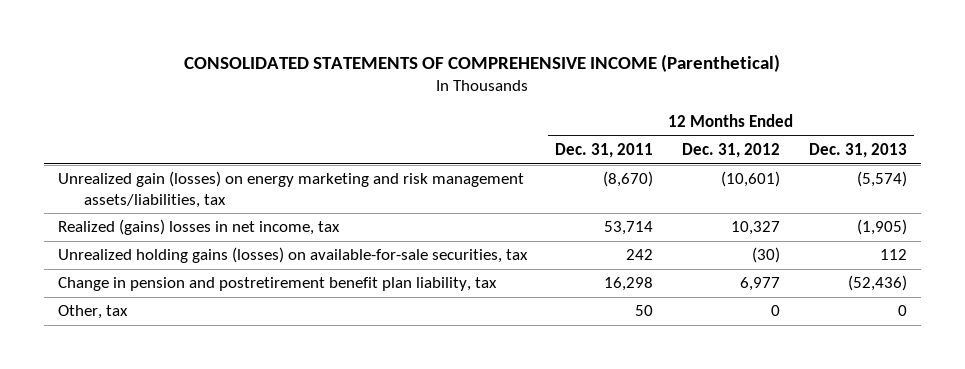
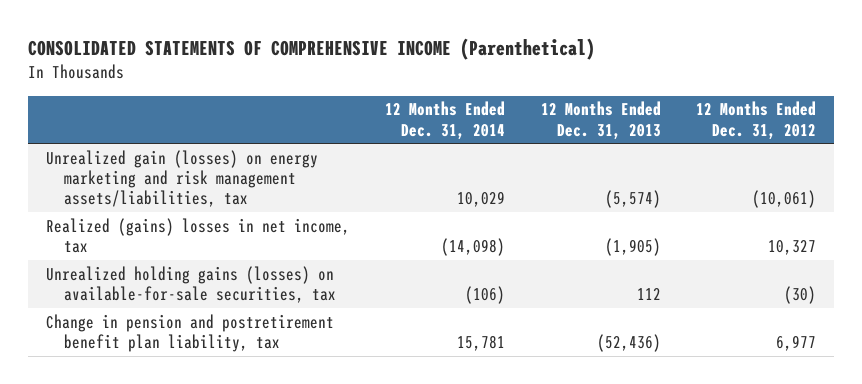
[555,143,654,159] Dec. 31, 2011 -> none
none -> [385,101,506,140] 12 Months Ended Dec. 31, 2014
[721,171,781,188] (10,601) -> [752,190,817,209] (10,061)
[57,305,128,320] Other, tax -> none

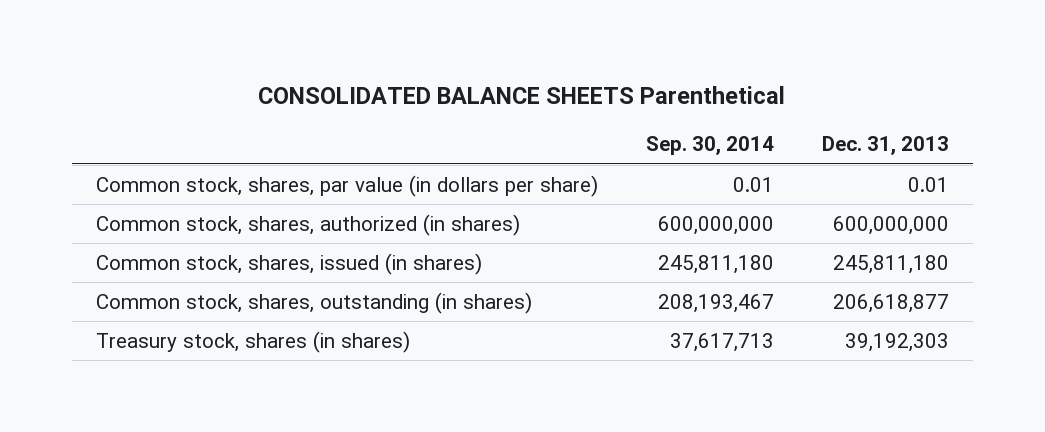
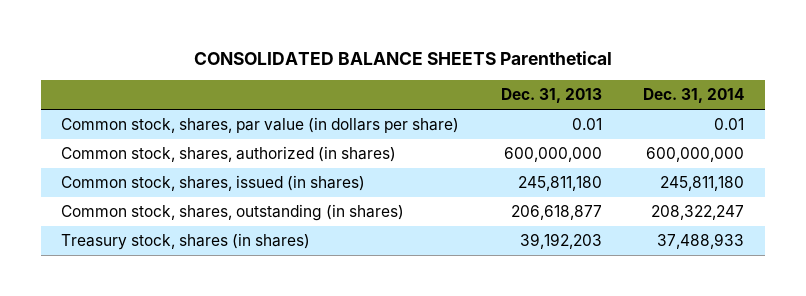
[645,136,774,156] Sep. 30, 2014 -> none
none -> [643,88,745,104] Dec. 31, 2014
[844,332,949,352] 39,192,303 -> [519,233,602,250] 39,192,203

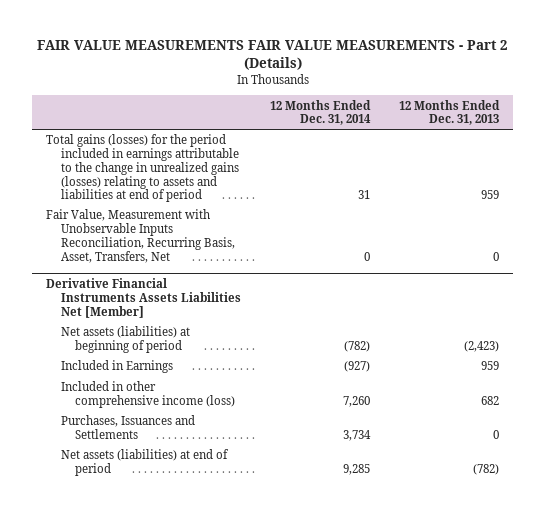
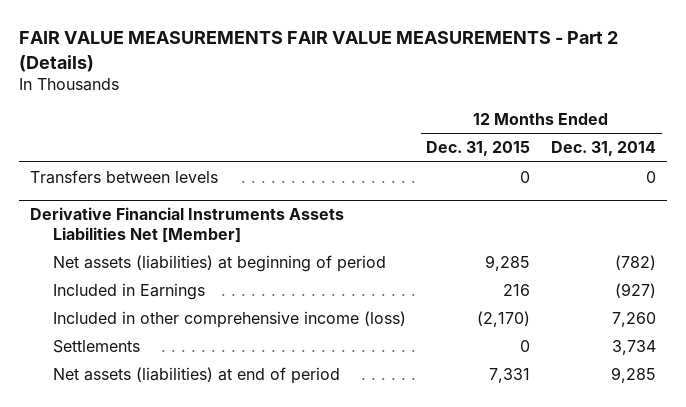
[398,99,500,126] 12 Months Ended Dec. 31, 2013 -> none
none -> [426,141,531,157] Dec. 31, 2015
[46,134,239,203] Total gains (losses) for the period included in earnings attributable to the change in unrealized gains (losses) relating to assets and liabilities at end of period -> none
[46,209,235,263] Fair Value, Measurement with Unobservable Inputs Reconciliation, Recurring Basis, Asset, Transfers, Net -> [29,169,218,184] Transfers between levels
[60,415,195,440] Purchases, Issuances and Settlements -> [52,339,140,353] Settlements

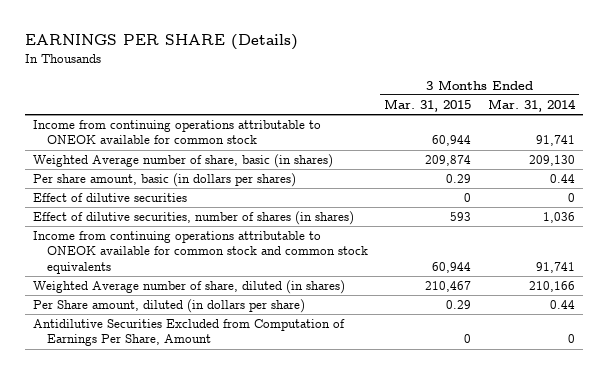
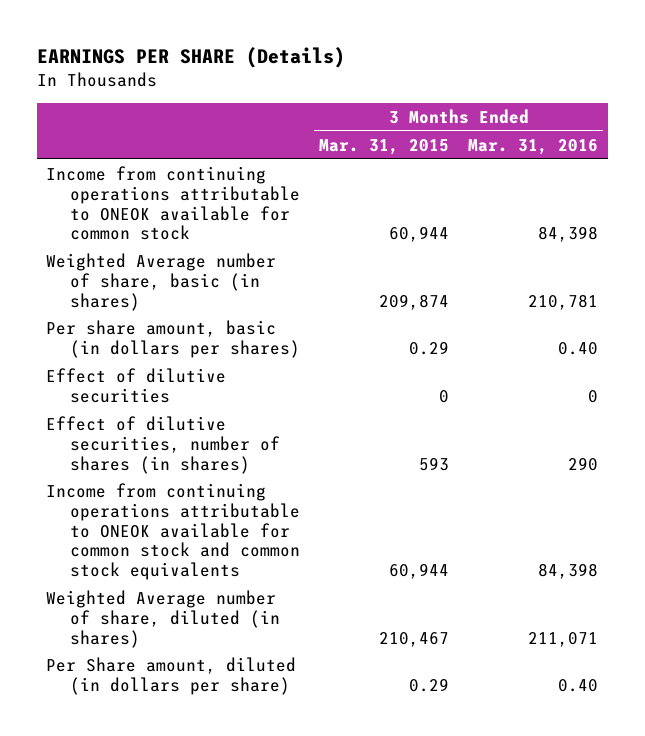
[487,98,576,112] Mar. 31, 2014 -> none
none -> [468,138,599,155] Mar. 31, 2016
[33,319,346,347] Antidilutive Securities Excluded from Computation of Earnings Per Share, Amount -> none

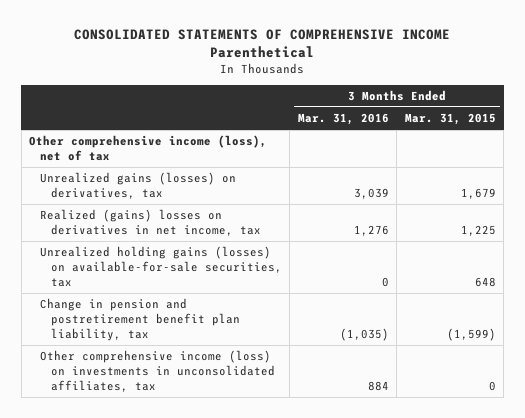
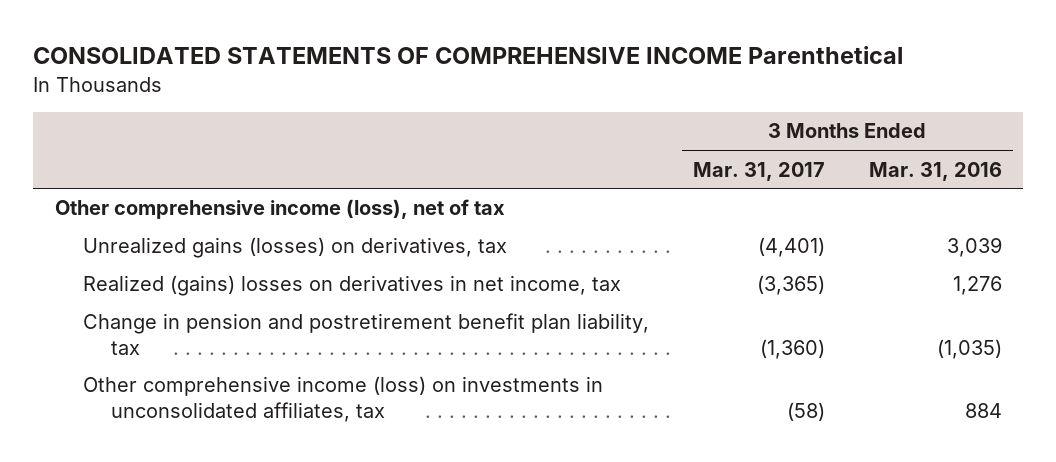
[404,113,496,126] Mar. 31, 2015 -> none
none -> [692,161,825,181] Mar. 31, 2017
[39,246,282,287] Unrealized holding gains (losses) on available-for-sale securities, tax -> none

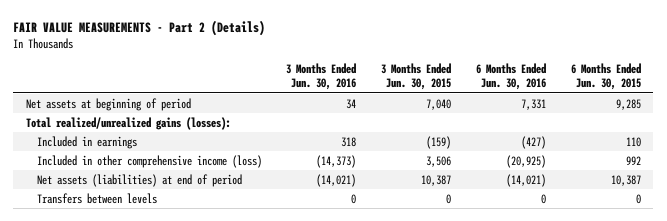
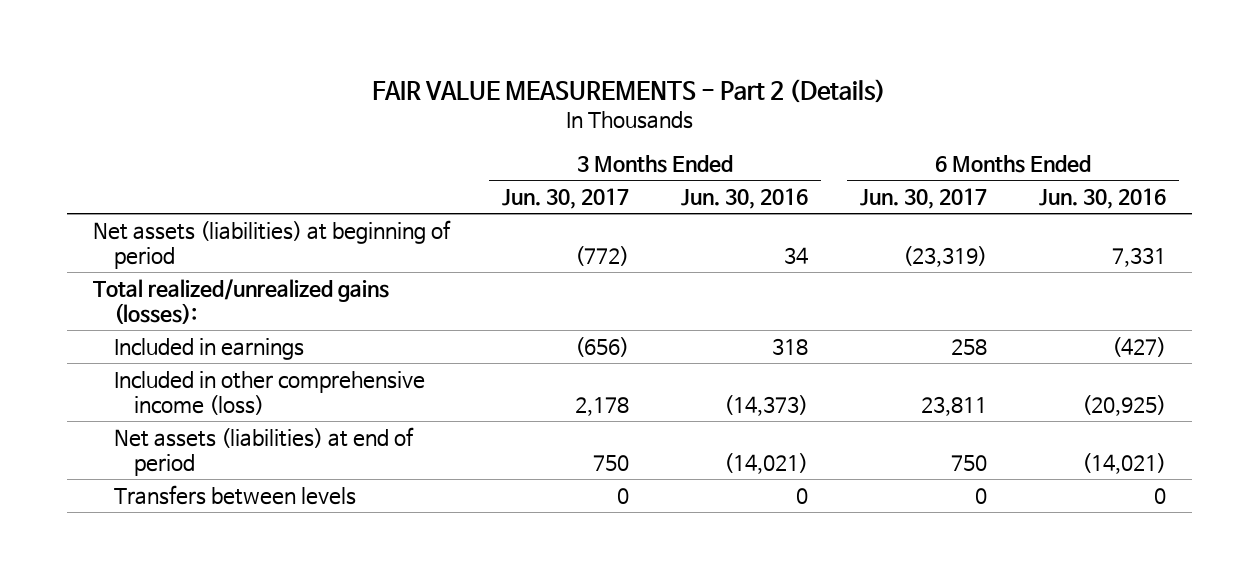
[381,63,452,91] 3 Months Ended Jun. 30, 2015 -> none
[570,63,641,91] 6 Months Ended Jun. 30, 2015 -> none
none -> [501,188,629,210] Jun. 30, 2017
none -> [859,188,987,210] Jun. 30, 2017
[25,97,191,111] Net assets at beginning of period -> [92,219,451,270] Net assets (liabilities) at beginning of period

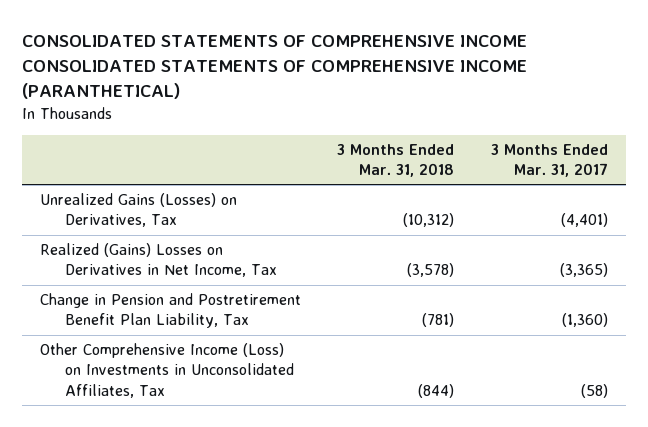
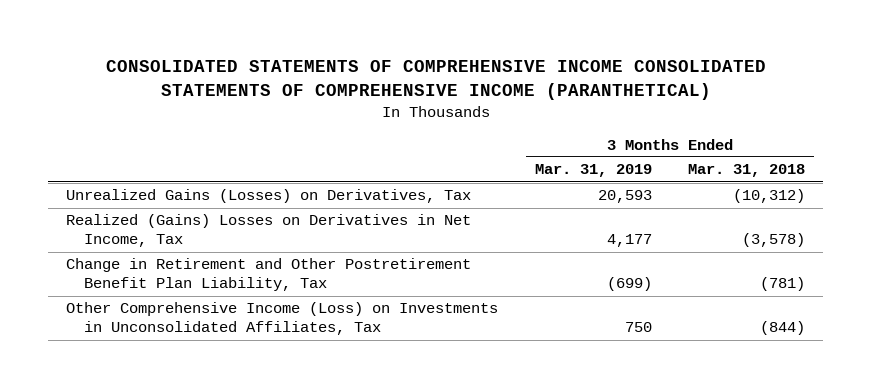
[490,143,608,178] 3 Months Ended Mar. 31, 2017 -> none
none -> [534,164,652,178] Mar. 31, 2019
[40,293,302,329] Change in Pension and Postretirement Benefit Plan Liability, Tax -> [66,258,472,292] Change in Retirement and Other Postretirement Benefit Plan Liability, Tax

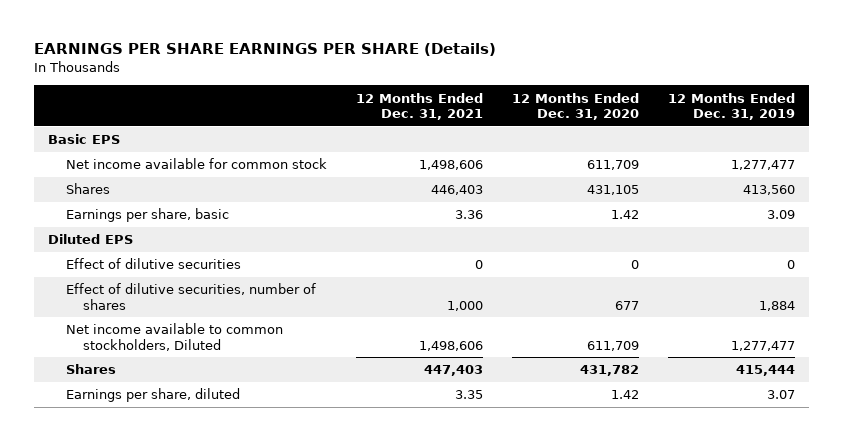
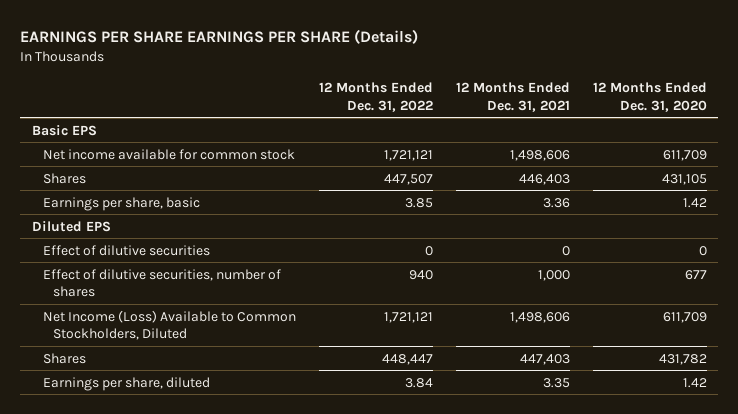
[667,92,795,121] 12 Months Ended Dec. 31, 2019 -> none
none -> [318,81,433,112] 12 Months Ended Dec. 31, 2022
[65,323,283,351] Net income available to common stockholders, Diluted -> [42,309,296,341] Net Income (Loss) Available to Common Stockholders, Diluted

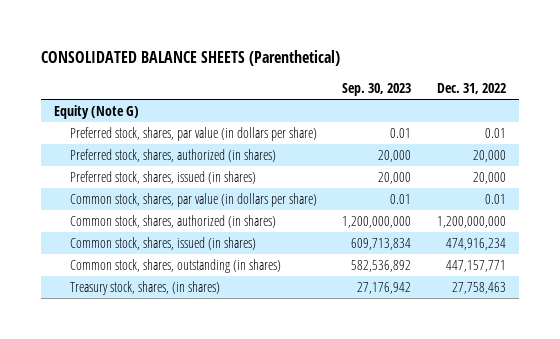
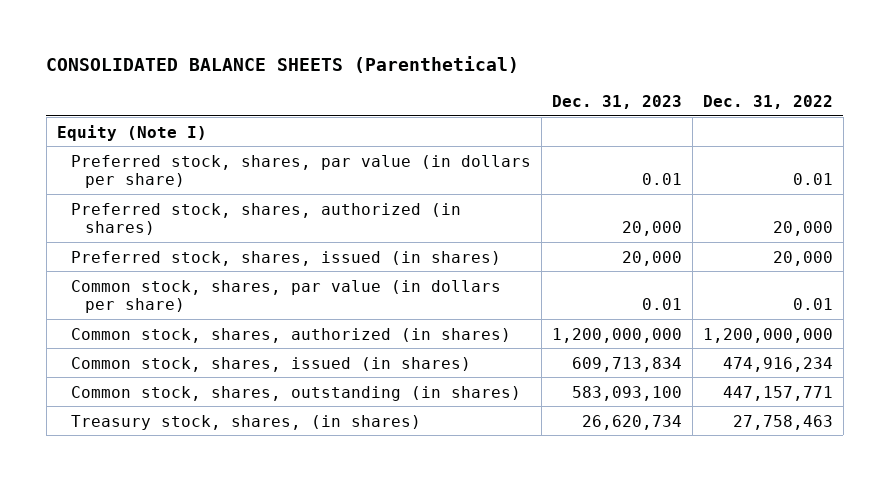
[342,83,412,97] Sep. 30, 2023 -> none
none -> [551,95,682,110] Dec. 31, 2023
[54,105,140,120] Equity (Note G) -> [56,124,207,141] Equity (Note I)

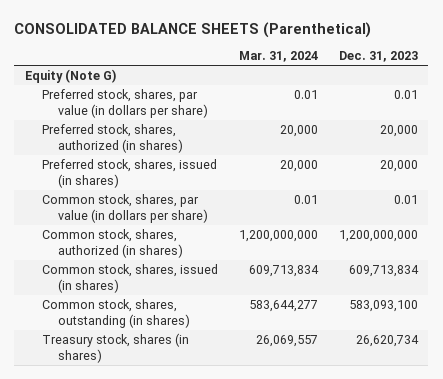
[702,95,833,110] Dec. 31, 2022 -> none
none -> [238,51,318,63] Mar. 31, 2024
[56,124,207,141] Equity (Note I) -> [24,68,117,83] Equity (Note G)
[70,414,421,430] Treasury stock, shares, (in shares) -> [41,332,189,363] Treasury stock, shares (in shares)

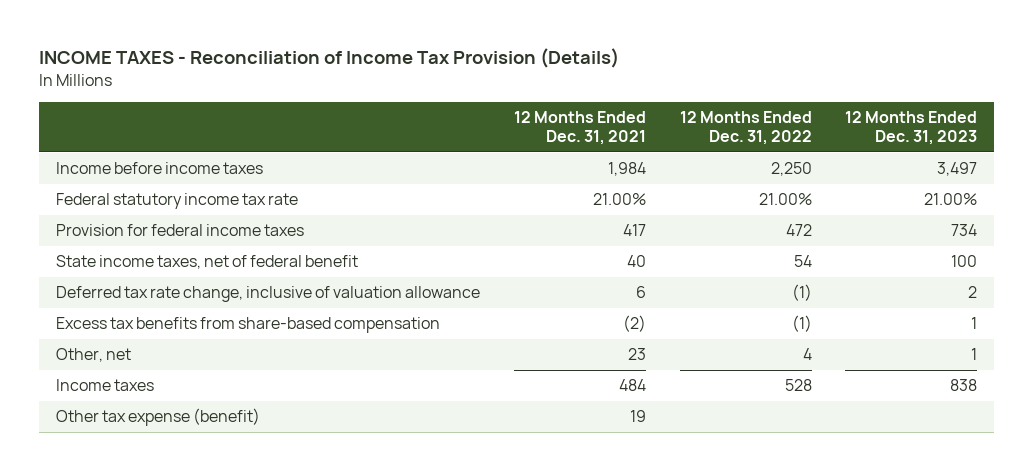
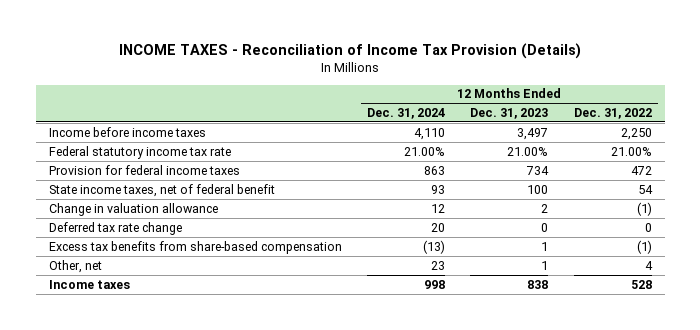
[513,111,646,146] 12 Months Ended Dec. 31, 2021 -> none
none -> [367,108,446,120] Dec. 31, 2024
none -> [48,202,218,216] Change in valuation allowance
[56,286,481,303] Deferred tax rate change, inclusive of valuation allowance -> [48,221,182,235] Deferred tax rate change
[791,284,812,302] (1) -> [644,222,652,232] 0
[968,286,978,299] 2 -> [541,222,549,232] 0
[56,408,261,427] Other tax expense (benefit) -> none

